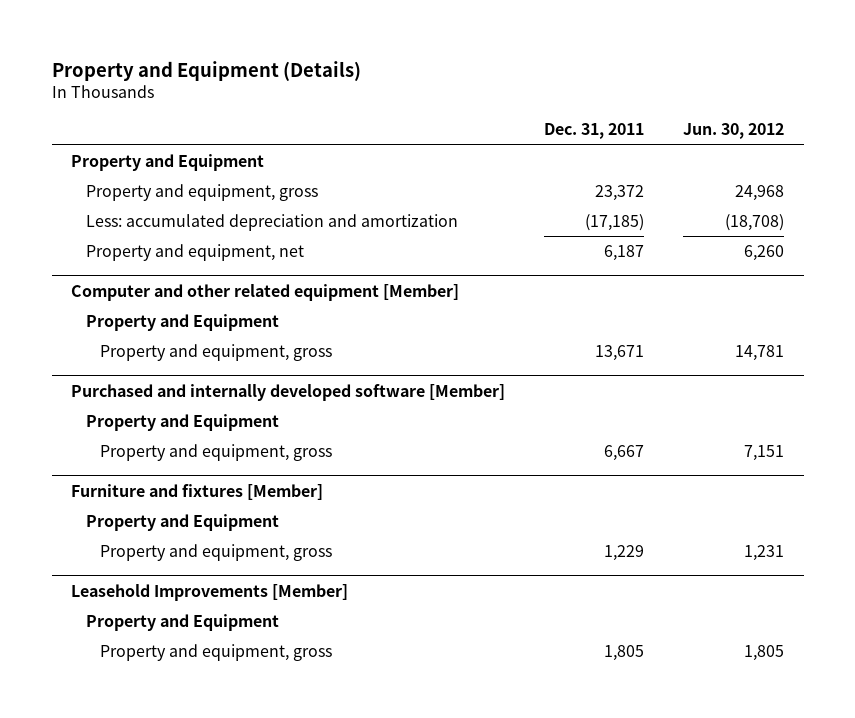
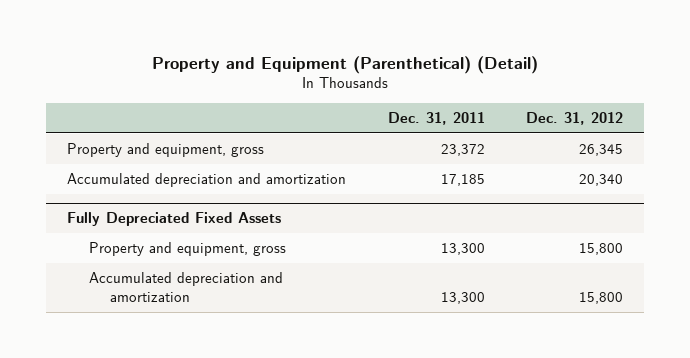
[51,60,361,81] Property and Equipment (Details) -> [152,55,539,74] Property and Equipment (Parenthetical) (Detail)
[683,123,785,140] Jun. 30, 2012 -> none
none -> [526,111,624,125] Dec. 31, 2012
[71,154,265,172] Property and Equipment -> none
[85,244,304,262] Property and equipment, net -> none
[71,283,460,301] Computer and other related equipment [Member] -> none
[85,314,279,332] Property and Equipment -> none
[71,383,506,401] Purchased and internally developed software [Member] -> none
[85,414,279,432] Property and Equipment -> none
[99,444,332,462] Property and equipment, gross -> none
[71,483,324,500] Furniture and fixtures [Member] -> none
[85,514,279,532] Property and Equipment -> none
[99,544,332,562] Property and equipment, gross -> none
[71,583,349,601] Leasehold Improvements [Member] -> none
[85,614,279,632] Property and Equipment -> none
[99,644,332,662] Property and equipment, gross -> none
[85,214,458,232] Less: accumulated depreciation and amortization -> [67,173,347,188] Accumulated depreciation and amortization
[585,214,645,232] (17,185) -> [440,174,485,187] 17,185
none -> [67,212,282,227] Fully Depreciated Fixed Assets
[595,345,645,362] 13,671 -> [440,243,485,256] 13,300
none -> [88,272,283,302] Accumulated depreciation and amortization

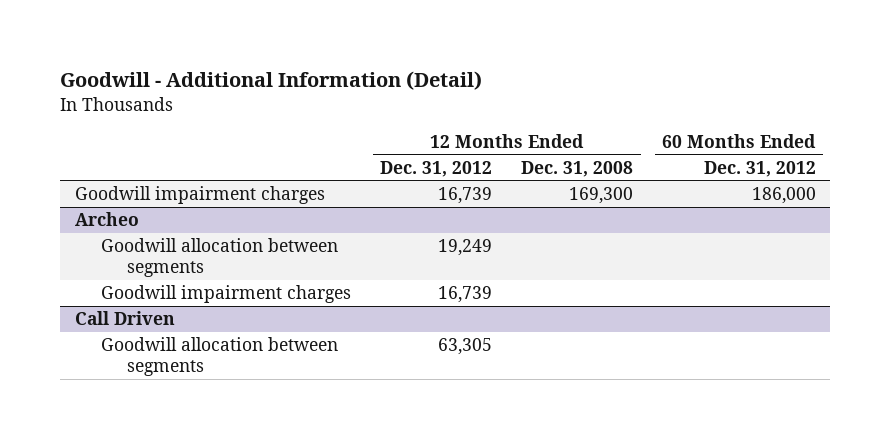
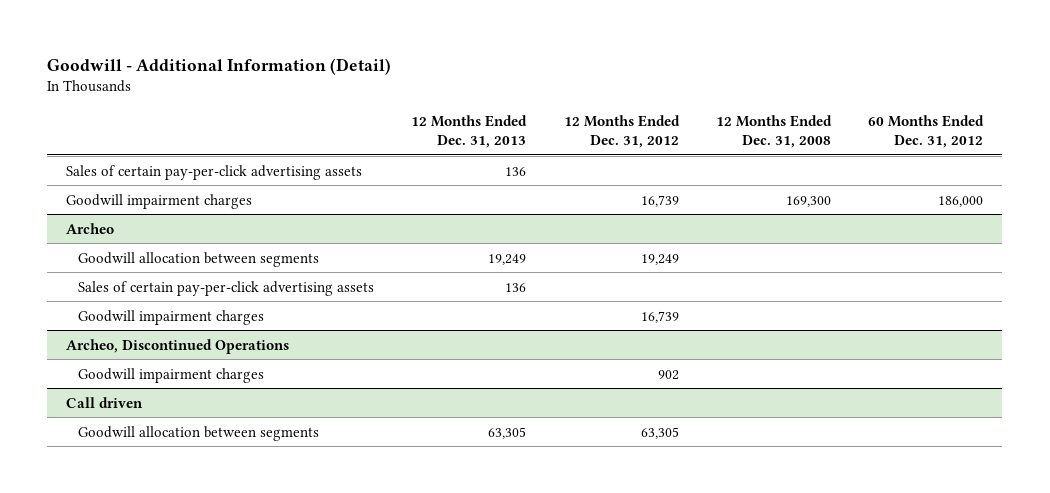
none -> [411,114,528,148] 12 Months Ended Dec. 31, 2013
none -> [66,164,363,180] Sales of certain pay-per-click advertising assets
none -> [78,280,375,296] Sales of certain pay-per-click advertising assets
none -> [66,338,290,354] Archeo, Discontinued Operations
none -> [78,367,265,383] Goodwill impairment charges
[74,311,175,326] Call Driven -> [66,396,144,408] Call driven

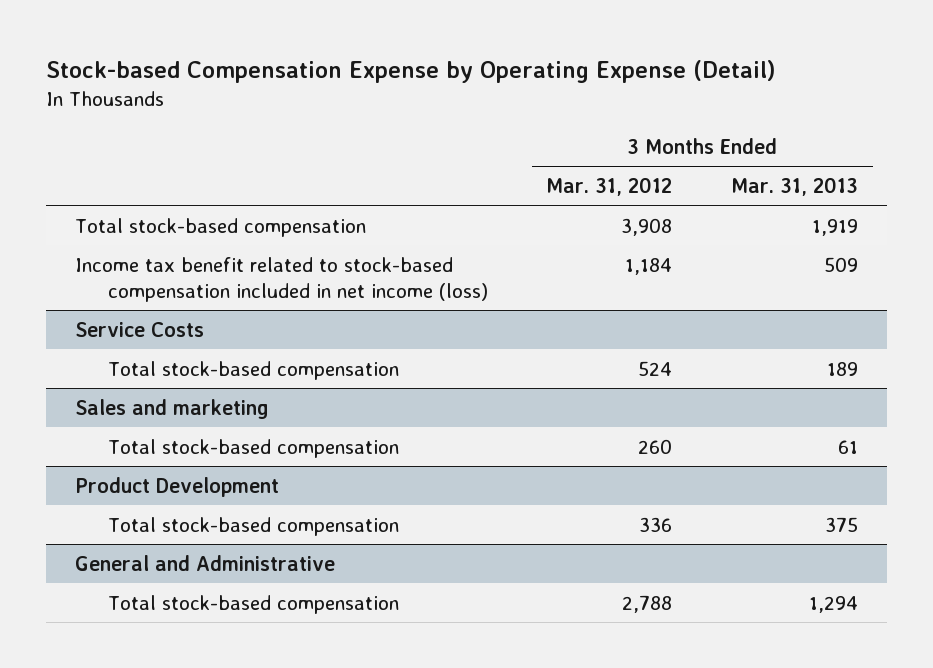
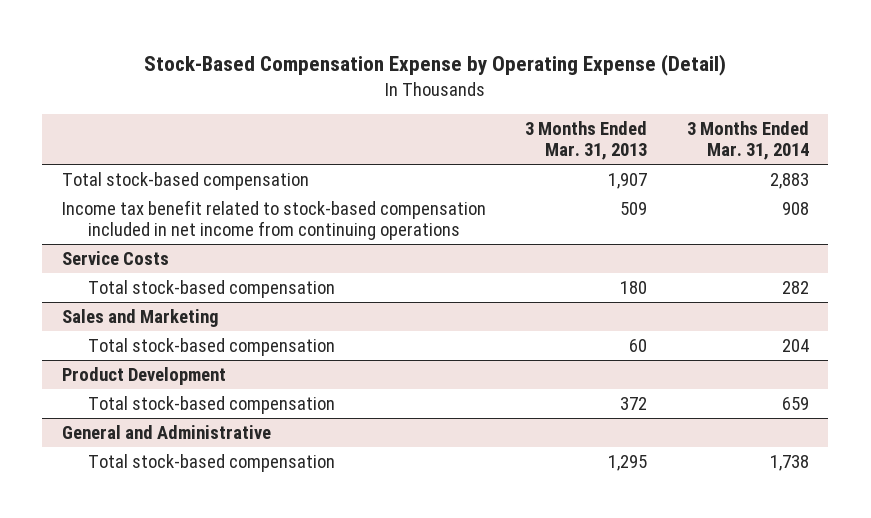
[45,60,776,84] Stock-based Compensation Expense by Operating Expense (Detail) -> [144,53,727,76] Stock-Based Compensation Expense by Operating Expense (Detail)
[546,176,673,196] Mar. 31, 2012 -> none
none -> [686,121,809,161] 3 Months Ended Mar. 31, 2014
[811,218,858,236] 1,919 -> [608,172,648,189] 1,907
[75,256,488,302] Income tax benefit related to stock-based compensation included in net income (loss) -> [62,199,487,241] Income tax benefit related to stock-based compensation included in net income from continuing operations
[826,361,858,376] 189 -> [620,280,648,294] 180
[75,398,270,419] Sales and marketing -> [62,308,220,327] Sales and Marketing
[837,439,858,454] 61 -> [629,338,648,352] 60
[824,516,858,532] 375 -> [620,396,648,410] 372
[808,595,858,613] 1,294 -> [608,454,648,471] 1,295

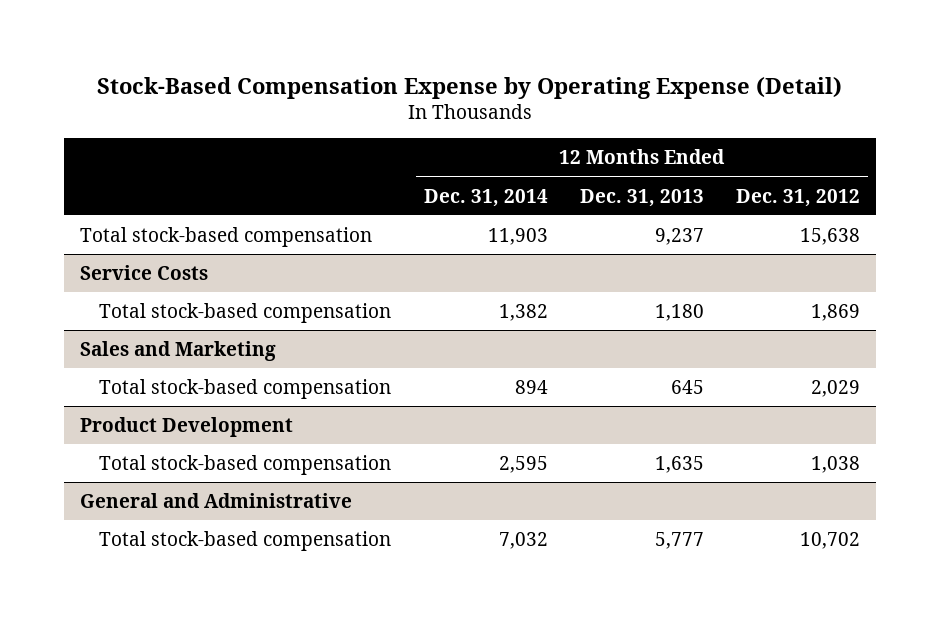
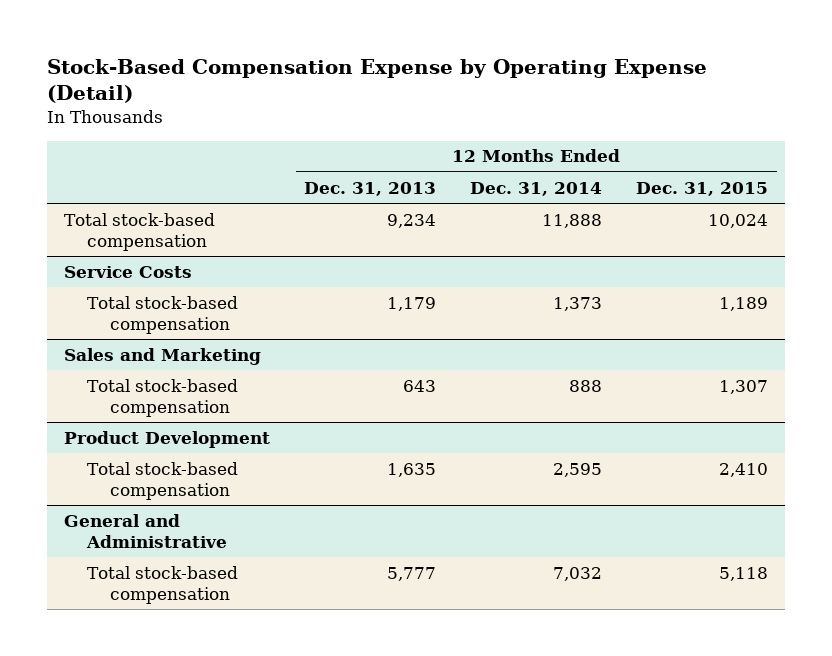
[736,188,861,207] Dec. 31, 2012 -> none
none -> [636,181,769,196] Dec. 31, 2015
[487,227,548,245] 11,903 -> [542,213,603,228] 11,888
[654,227,704,245] 9,237 -> [387,213,437,228] 9,234
[498,303,548,321] 1,382 -> [553,296,603,311] 1,373
[654,303,704,321] 1,180 -> [387,296,437,311] 1,179
[514,379,548,394] 894 -> [569,379,603,392] 888
[670,379,704,394] 645 -> [403,379,437,392] 643

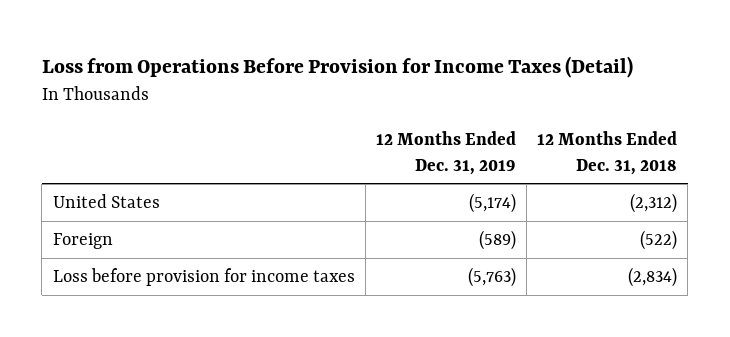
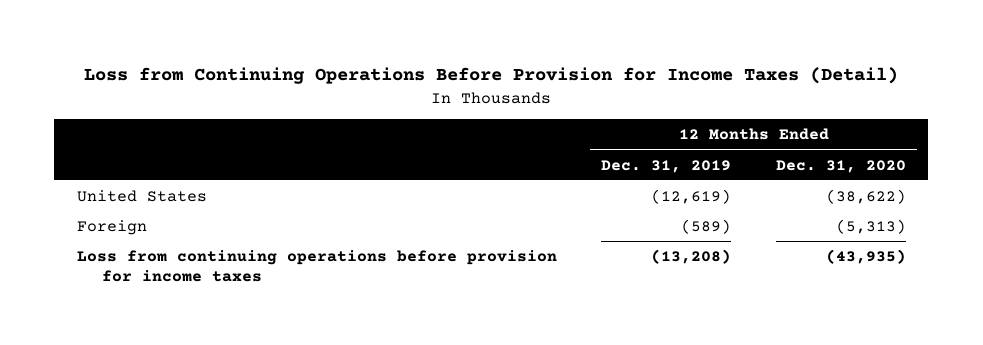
[41,56,633,79] Loss from Operations Before Provision for Income Taxes (Detail) -> [84,67,899,85] Loss from Continuing Operations Before Provision for Income Taxes (Detail)
[537,130,678,175] 12 Months Ended Dec. 31, 2018 -> none
none -> [775,159,906,173] Dec. 31, 2020
[468,193,516,214] (5,174) -> [651,188,732,204] (12,619)
[52,268,355,287] Loss before provision for income taxes -> [76,249,557,282] Loss from continuing operations before provision for income taxes
[467,267,516,288] (5,763) -> [651,248,732,264] (13,208)

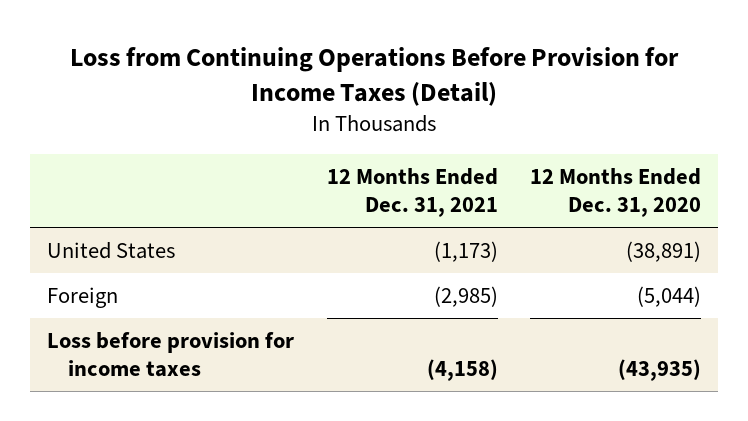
[601,159,732,173] Dec. 31, 2019 -> none
none -> [326,168,498,218] 12 Months Ended Dec. 31, 2021
[825,188,906,204] (38,622) -> [626,241,702,263] (38,891)
[835,218,906,234] (5,313) -> [637,286,702,308] (5,044)
[76,249,557,282] Loss from continuing operations before provision for income taxes -> [46,332,294,377] Loss before provision for income taxes

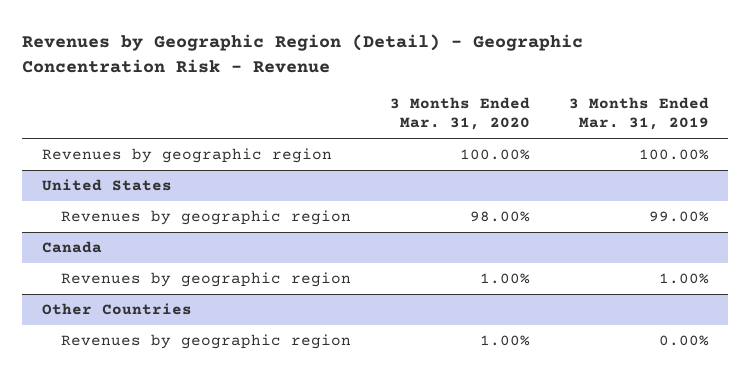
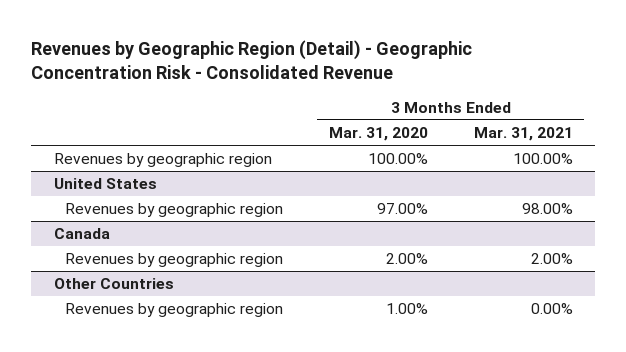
[22,34,584,73] Revenues by Geographic Region (Detail) - Geographic Concentration Risk - Revenue -> [30,40,472,80] Revenues by Geographic Region (Detail) - Geographic Concentration Risk - Consolidated Revenue
[568,96,709,131] 3 Months Ended Mar. 31, 2019 -> none
none -> [473,126,573,141] Mar. 31, 2021
[470,211,531,223] 98.00% -> [376,203,428,215] 97.00%
[480,273,531,285] 1.00% -> [385,253,428,265] 2.00%

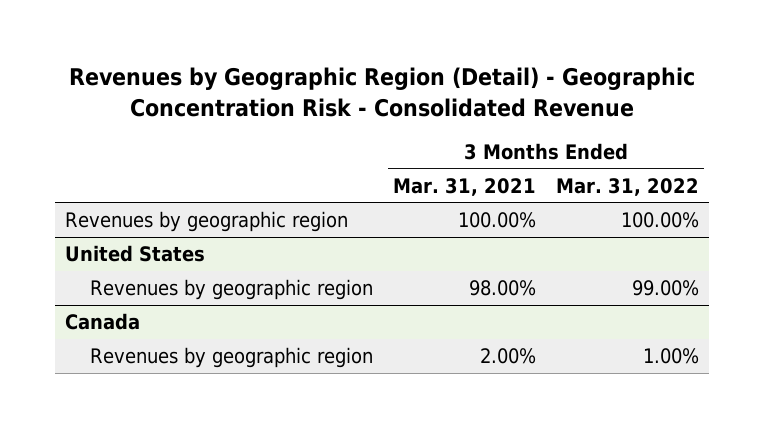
[328,126,428,141] Mar. 31, 2020 -> none
none -> [556,177,700,196] Mar. 31, 2022
[53,278,174,290] Other Countries -> none
[64,303,283,318] Revenues by geographic region -> none

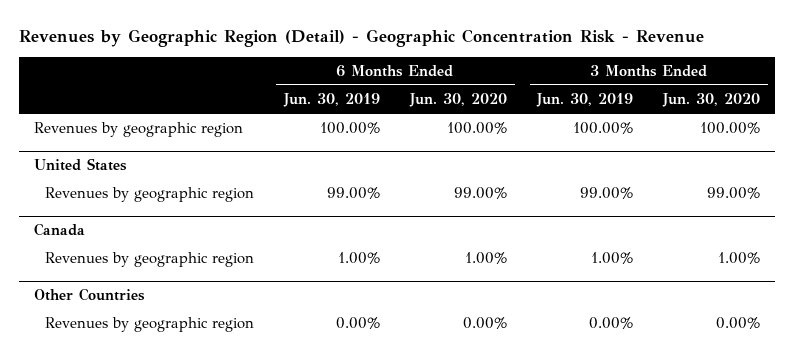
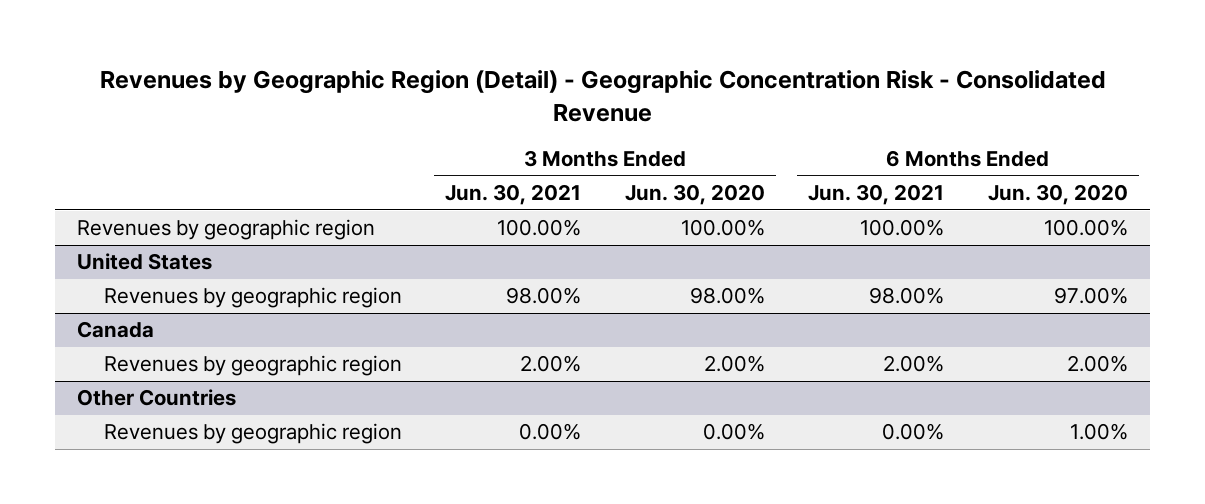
[18,28,704,47] Revenues by Geographic Region (Detail) - Geographic Concentration Risk - Revenue -> [99,70,1106,122] Revenues by Geographic Region (Detail) - Geographic Concentration Risk - Consolidated Revenue
[282,93,380,108] Jun. 30, 2019 -> none
[536,93,634,108] Jun. 30, 2019 -> none
none -> [445,184,582,206] Jun. 30, 2021
none -> [808,184,945,206] Jun. 30, 2021
[453,187,507,200] 99.00% -> [1053,287,1128,305] 97.00%
[707,187,761,200] 99.00% -> [689,287,765,305] 98.00%
[464,252,507,265] 1.00% -> [1066,355,1128,373] 2.00%
[718,252,761,265] 1.00% -> [703,355,765,373] 2.00%
[462,317,507,330] 0.00% -> [1069,423,1128,441] 1.00%

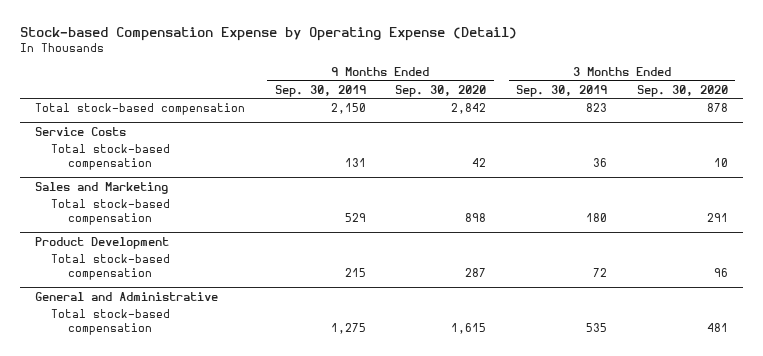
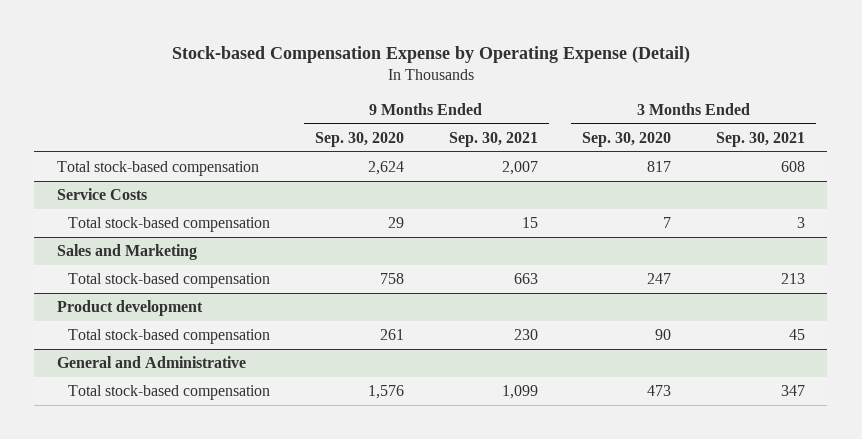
[274,84,366,97] Sep. 30, 2019 -> none
[515,84,607,97] Sep. 30, 2019 -> none
none -> [448,131,538,147] Sep. 30, 2021
none -> [716,131,806,147] Sep. 30, 2021
[451,102,487,114] 2,842 -> [367,161,404,176] 2,624
[706,102,728,112] 878 -> [647,161,672,173] 817
[472,157,487,167] 42 -> [387,217,404,229] 29
[713,157,728,167] 10 -> [663,217,672,229] 7
[465,212,487,222] 898 -> [379,273,404,285] 758
[706,212,728,222] 291 -> [647,273,672,285] 247
[34,236,169,249] Product Development -> [56,300,203,317] Product development
[465,267,487,277] 287 -> [379,329,404,341] 261
[713,267,728,277] 96 -> [655,329,672,341] 90
[451,322,487,334] 1,615 -> [367,385,404,400] 1,576
[706,322,728,332] 481 -> [647,385,672,397] 473

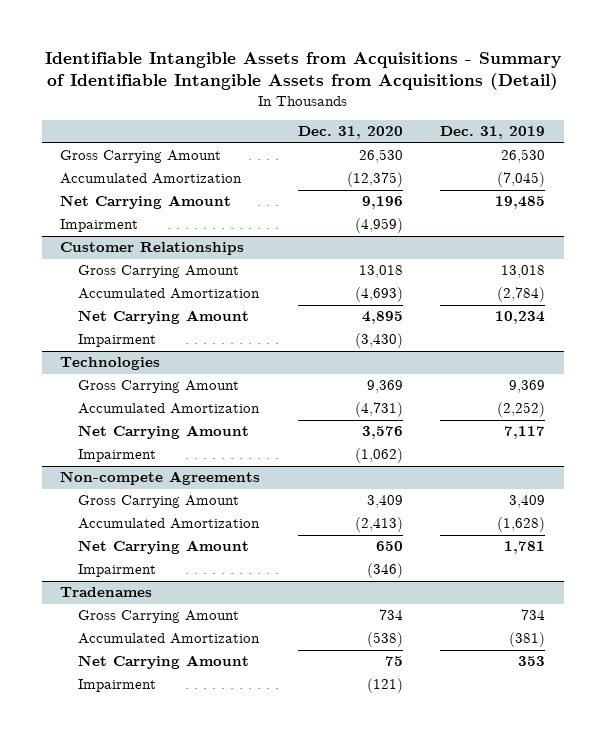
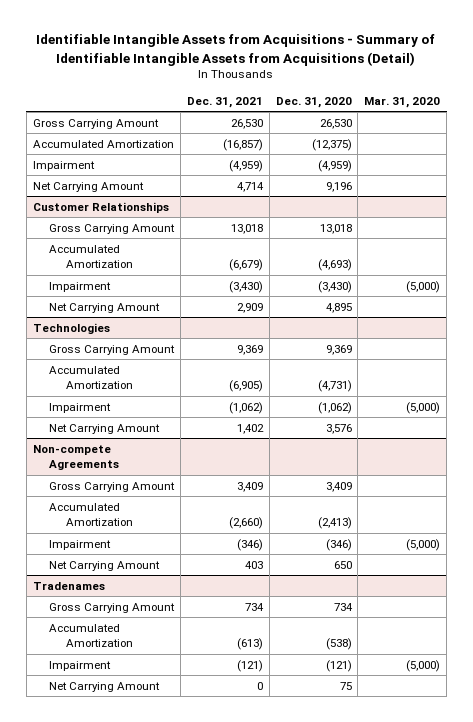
[440,126,546,140] Dec. 31, 2019 -> none
none -> [186,96,263,108] Dec. 31, 2021
none -> [364,96,441,108] Mar. 31, 2020
[60,195,232,210] Net Carrying Amount -> [32,181,144,192] Net Carrying Amount
[78,310,250,325] Net Carrying Amount -> [49,302,161,313] Net Carrying Amount
[78,425,250,440] Net Carrying Amount -> [49,423,161,434] Net Carrying Amount
[78,540,250,555] Net Carrying Amount -> [49,560,161,571] Net Carrying Amount
[78,655,250,670] Net Carrying Amount -> [49,681,161,692] Net Carrying Amount

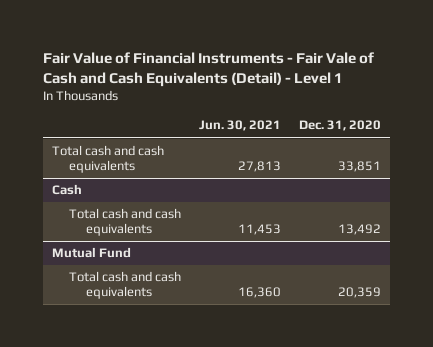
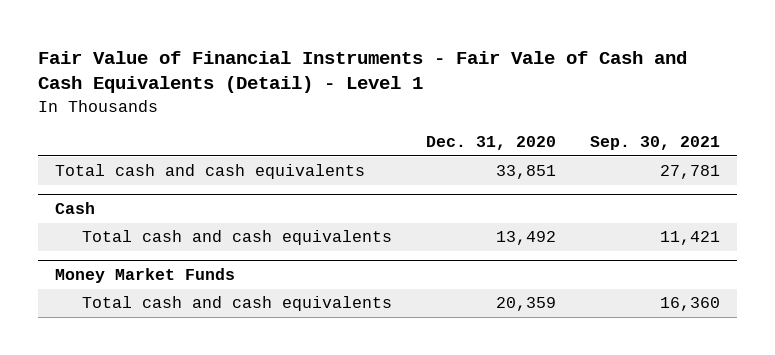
[199,120,282,132] Jun. 30, 2021 -> none
none -> [589,136,720,151] Sep. 30, 2021
[51,247,131,259] Mutual Fund -> [55,268,236,284] Money Market Funds

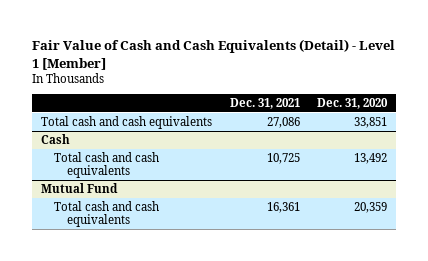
[38,50,688,94] Fair Value of Financial Instruments - Fair Vale of Cash and Cash Equivalents (Detail) - Level 1 -> [32,38,396,70] Fair Value of Cash and Cash Equivalents (Detail) - Level 1 [Member]
[589,136,720,151] Sep. 30, 2021 -> none
none -> [229,98,300,110] Dec. 31, 2021
[55,268,236,284] Money Market Funds -> [41,182,119,193] Mutual Fund

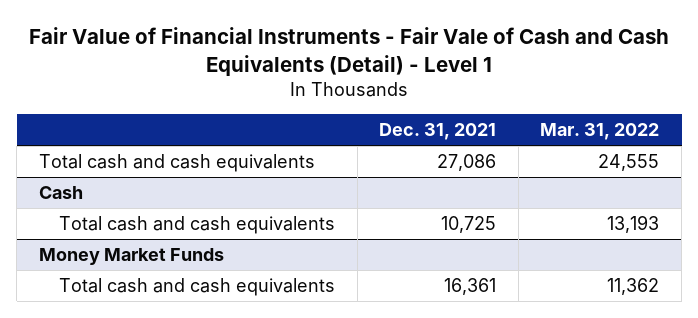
[32,38,396,70] Fair Value of Cash and Cash Equivalents (Detail) - Level 1 [Member] -> [29,27,670,77] Fair Value of Financial Instruments - Fair Vale of Cash and Cash Equivalents (Detail) - Level 1
[317,98,389,110] Dec. 31, 2020 -> none
none -> [540,123,660,141] Mar. 31, 2022
[41,182,119,193] Mutual Fund -> [38,248,224,266] Money Market Funds

